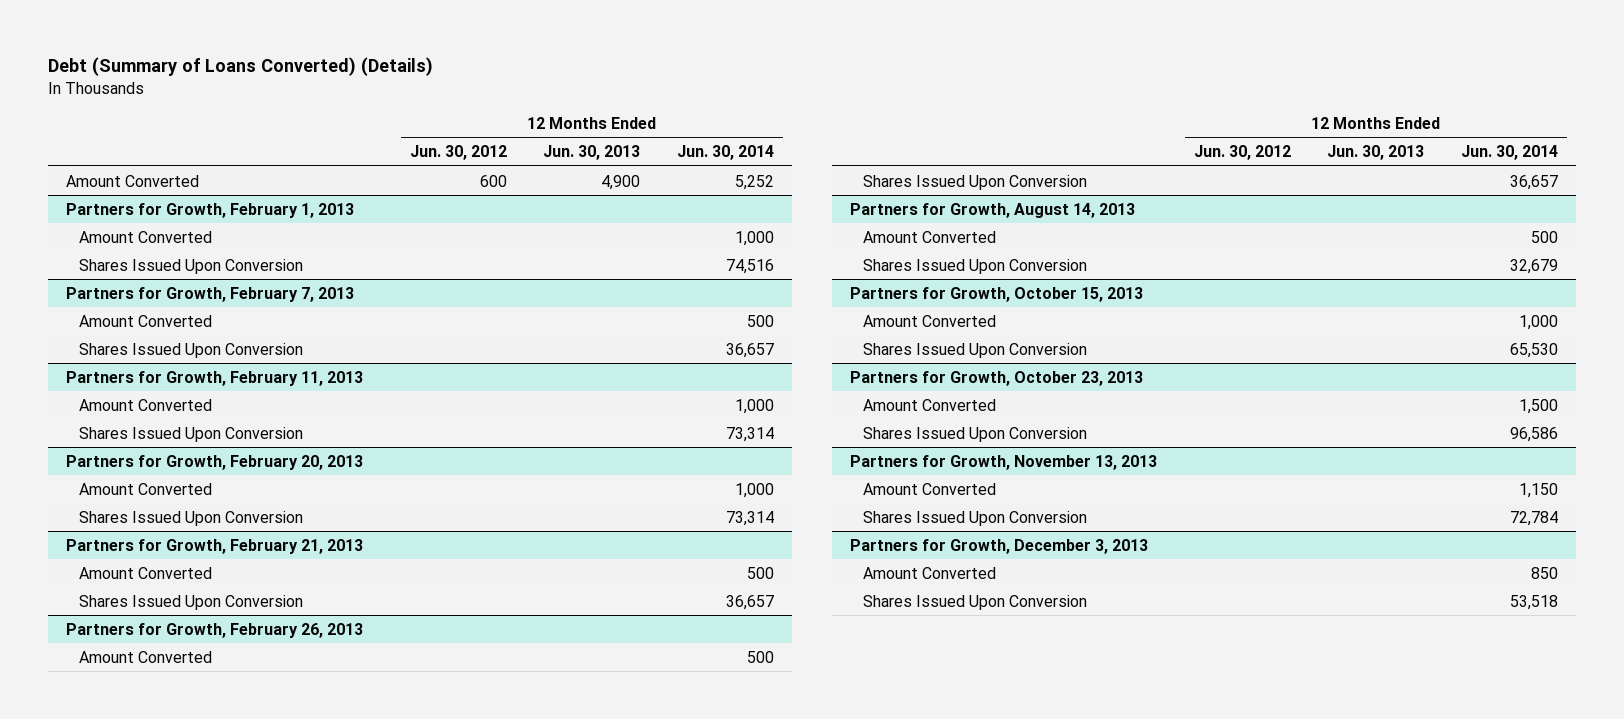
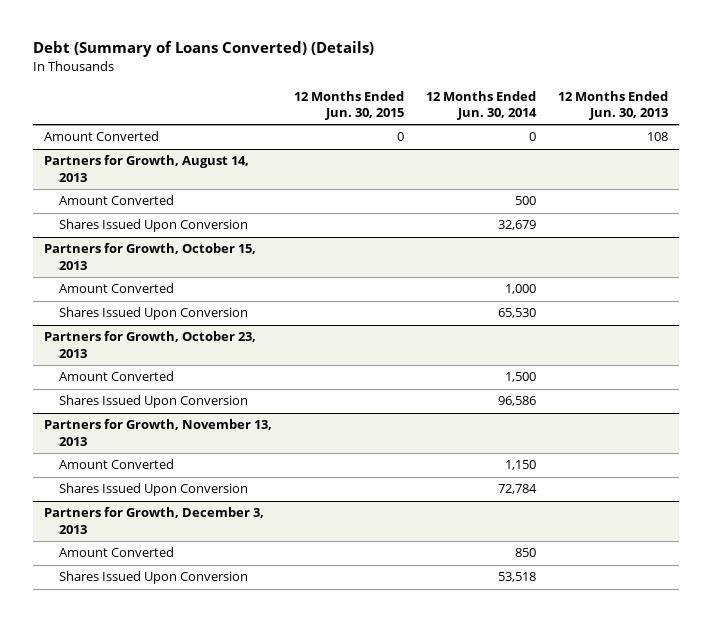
[409,145,507,161] Jun. 30, 2012 -> none
none -> [293,90,404,121] 12 Months Ended Jun. 30, 2015
[66,202,355,218] Partners for Growth, February 1, 2013 -> none
[78,230,212,243] Amount Converted -> none
[78,258,303,274] Shares Issued Upon Conversion -> none
[66,286,355,302] Partners for Growth, February 7, 2013 -> none
[78,314,212,327] Amount Converted -> none
[78,342,303,358] Shares Issued Upon Conversion -> none
[66,370,364,386] Partners for Growth, February 11, 2013 -> none
[78,398,212,411] Amount Converted -> none
[78,426,303,442] Shares Issued Upon Conversion -> none
[66,454,364,470] Partners for Growth, February 20, 2013 -> none
[78,482,212,495] Amount Converted -> none
[78,510,303,526] Shares Issued Upon Conversion -> none
[66,538,364,554] Partners for Growth, February 21, 2013 -> none
[78,566,212,579] Amount Converted -> none
[78,594,303,610] Shares Issued Upon Conversion -> none
[66,622,364,638] Partners for Growth, February 26, 2013 -> none
[78,650,212,663] Amount Converted -> none
[863,174,1088,190] Shares Issued Upon Conversion -> none
[601,174,641,190] 4,900 -> [646,132,668,142] 108
[734,174,774,190] 5,252 -> [528,132,536,142] 0

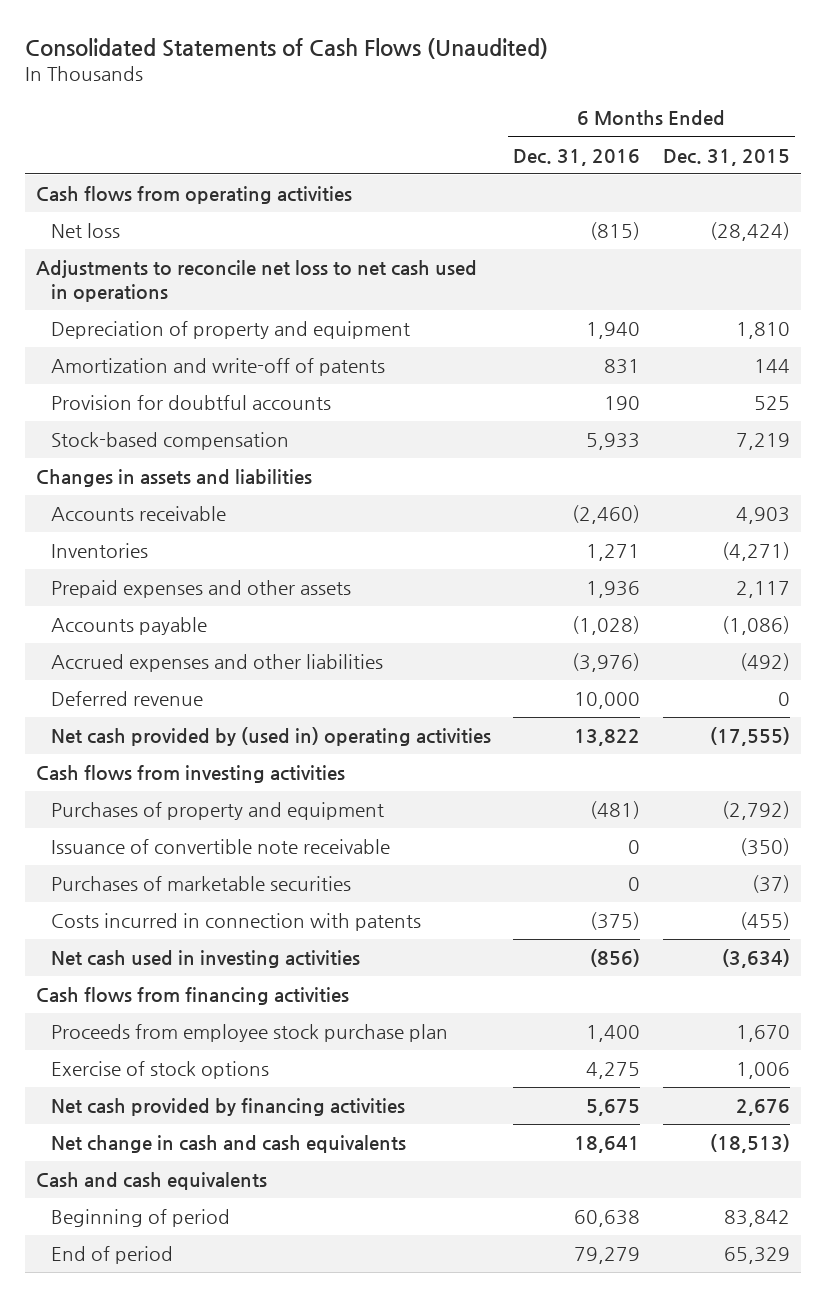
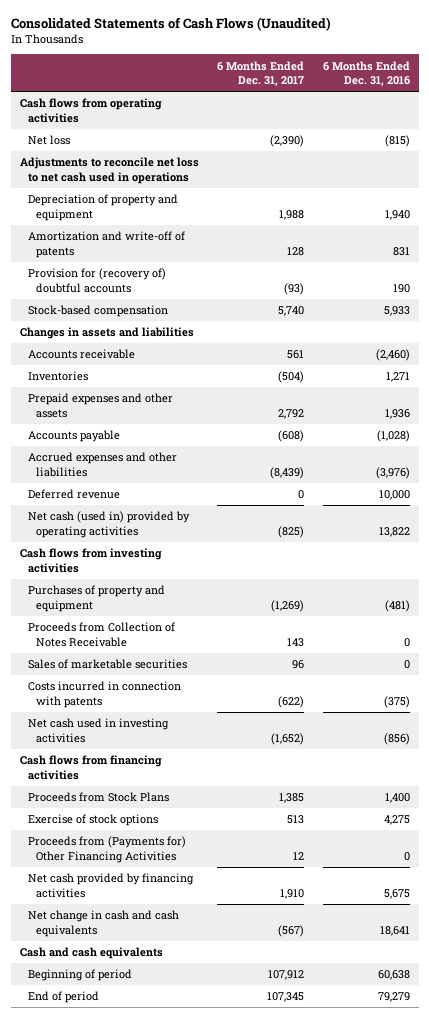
[662,148,790,166] Dec. 31, 2015 -> none
none -> [217,60,305,86] 6 Months Ended Dec. 31, 2017
[50,395,331,411] Provision for doubtful accounts -> [27,268,166,293] Provision for (recovery of) doubtful accounts
[50,727,491,747] Net cash provided by (used in) operating activities -> [27,511,190,538] Net cash (used in) provided by operating activities
[50,839,390,855] Issuance of convertible note receivable -> none
none -> [27,622,175,647] Proceeds from Collection of Notes Receivable
[50,876,351,892] Purchases of marketable securities -> [27,659,187,670] Sales of marketable securities
[50,1024,448,1043] Proceeds from employee stock purchase plan -> [27,792,169,803] Proceeds from Stock Plans
none -> [27,836,186,863] Proceeds from (Payments for) Other Financing Activities

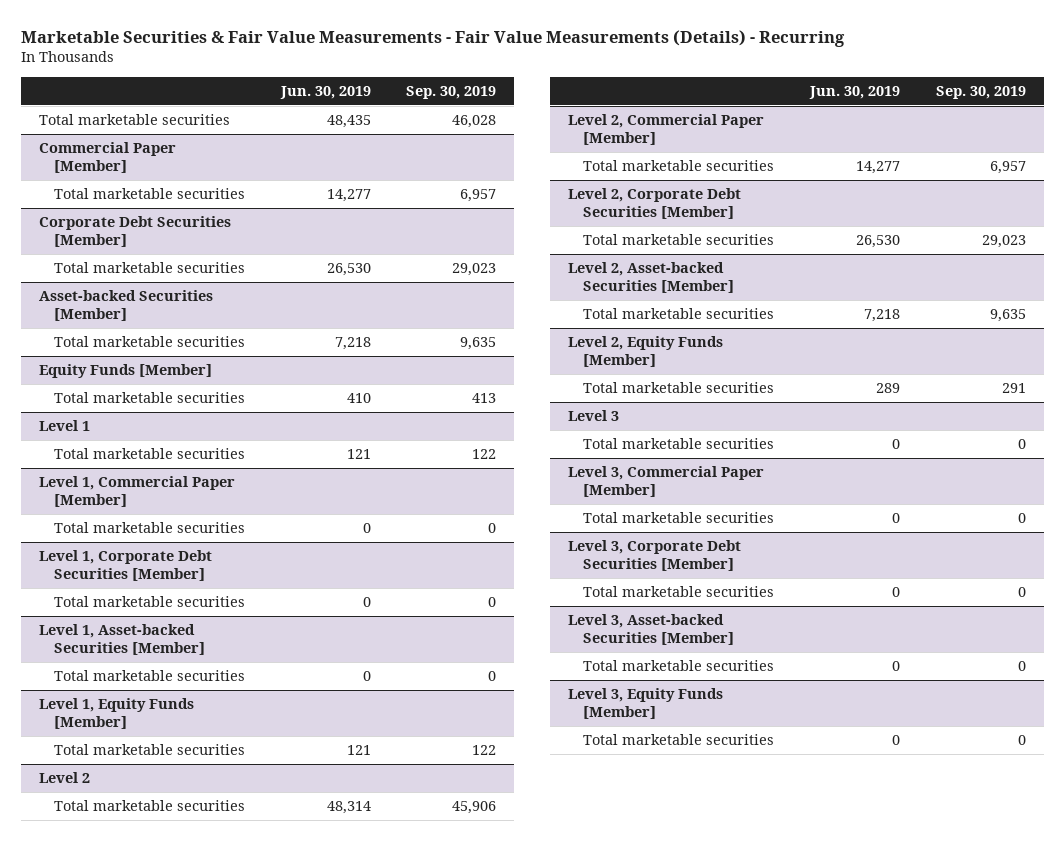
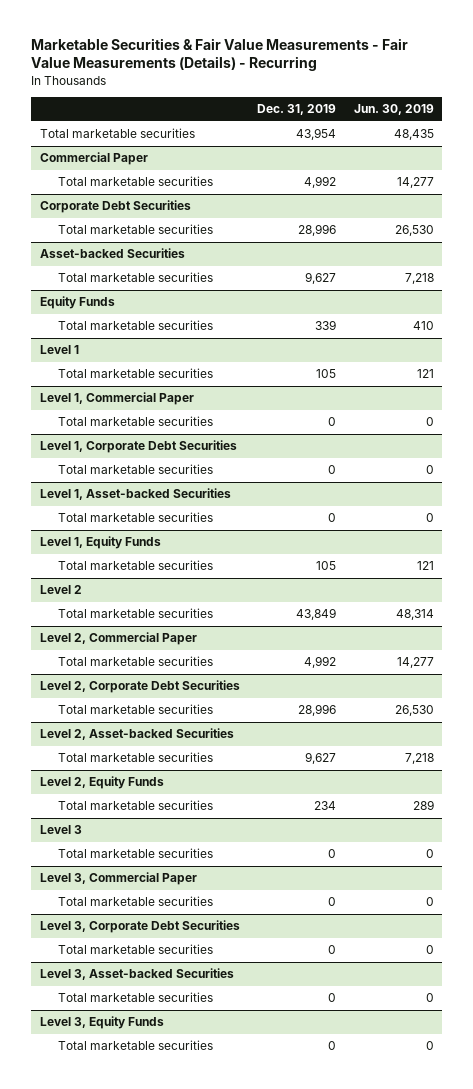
[406,85,497,99] Sep. 30, 2019 -> none
none -> [257,104,337,116] Dec. 31, 2019
[38,142,176,173] Commercial Paper [Member] -> [39,152,148,166] Commercial Paper
[38,216,231,247] Corporate Debt Securities [Member] -> [39,200,191,214] Corporate Debt Securities
[38,290,213,321] Asset-backed Securities [Member] -> [39,248,185,259] Asset-backed Securities
[38,364,212,379] Equity Funds [Member] -> [39,296,115,310] Equity Funds
[38,476,235,507] Level 1, Commercial Paper [Member] -> [39,392,194,406] Level 1, Commercial Paper
[38,550,212,581] Level 1, Corporate Debt Securities [Member] -> [39,440,237,454] Level 1, Corporate Debt Securities
[38,624,205,655] Level 1, Asset-backed Securities [Member] -> [39,488,231,501] Level 1, Asset-backed Securities
[38,698,194,729] Level 1, Equity Funds [Member] -> [39,536,161,550] Level 1, Equity Funds
[567,114,764,145] Level 2, Commercial Paper [Member] -> [39,632,197,646] Level 2, Commercial Paper
[567,188,741,219] Level 2, Corporate Debt Securities [Member] -> [39,680,240,694] Level 2, Corporate Debt Securities
[567,262,735,293] Level 2, Asset-backed Securities [Member] -> [39,728,234,741] Level 2, Asset-backed Securities
[567,336,723,367] Level 2, Equity Funds [Member] -> [39,776,164,790] Level 2, Equity Funds
[567,466,764,497] Level 3, Commercial Paper [Member] -> [39,872,197,886] Level 3, Commercial Paper
[567,540,741,571] Level 3, Corporate Debt Securities [Member] -> [39,920,240,934] Level 3, Corporate Debt Securities
[567,614,735,645] Level 3, Asset-backed Securities [Member] -> [39,968,234,981] Level 3, Asset-backed Securities
[567,688,723,719] Level 3, Equity Funds [Member] -> [39,1016,164,1030] Level 3, Equity Funds

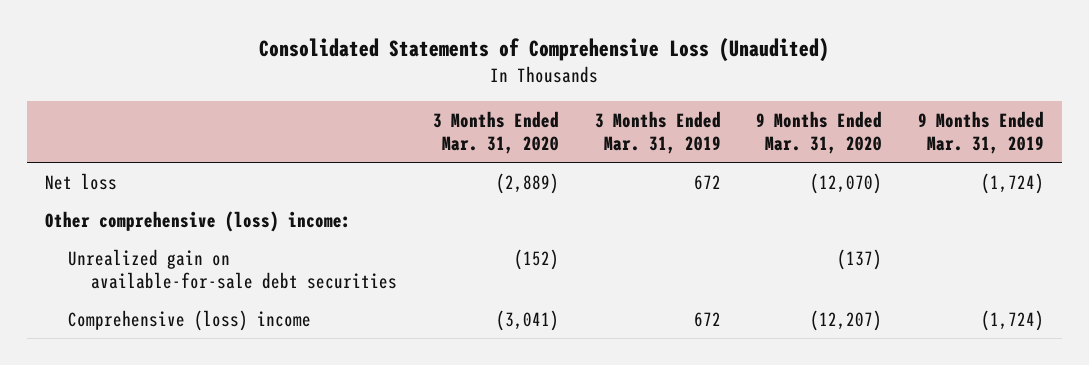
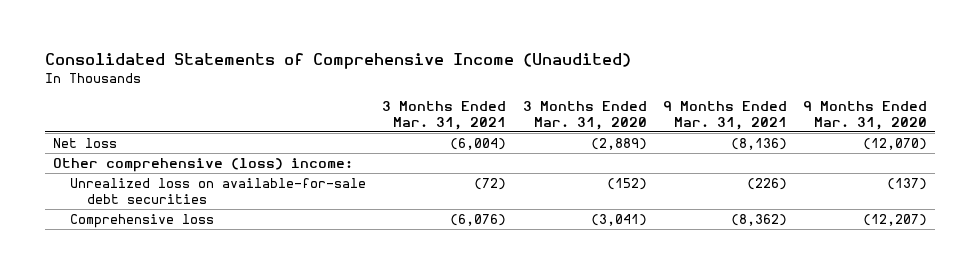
[259,38,830,63] Consolidated Statements of Comprehensive Loss (Unaudited) -> [44,53,631,70] Consolidated Statements of Comprehensive Income (Unaudited)
[594,110,721,155] 3 Months Ended Mar. 31, 2019 -> none
[918,110,1045,155] 9 Months Ended Mar. 31, 2019 -> none
none -> [382,100,507,130] 3 Months Ended Mar. 31, 2021
none -> [662,100,787,130] 9 Months Ended Mar. 31, 2021
[68,248,398,289] Unrealized gain on available-for-sale debt securities -> [69,177,366,205] Unrealized loss on available-for-sale debt securities
[68,309,312,331] Comprehensive (loss) income -> [69,213,214,228] Comprehensive loss

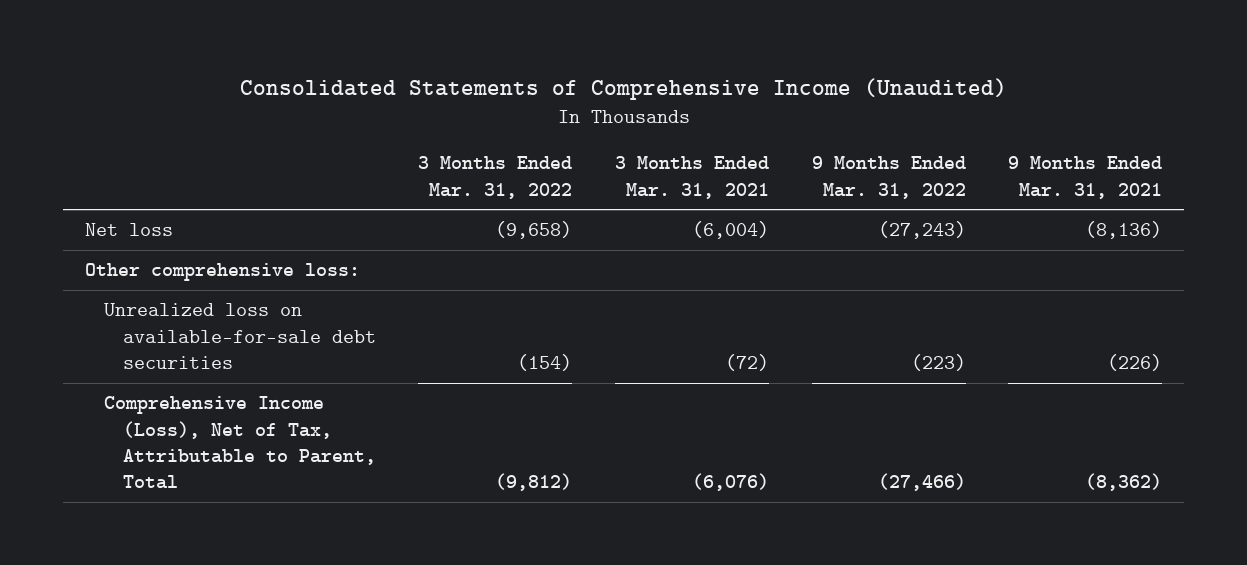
[522,100,647,130] 3 Months Ended Mar. 31, 2020 -> none
[803,100,928,130] 9 Months Ended Mar. 31, 2020 -> none
none -> [418,156,573,199] 3 Months Ended Mar. 31, 2022
none -> [811,156,966,199] 9 Months Ended Mar. 31, 2022
[52,157,353,172] Other comprehensive (loss) income: -> [84,263,360,282] Other comprehensive loss:
[69,213,214,228] Comprehensive loss -> [103,396,376,490] Comprehensive Income (Loss), Net of Tax, Attributable to Parent, Total

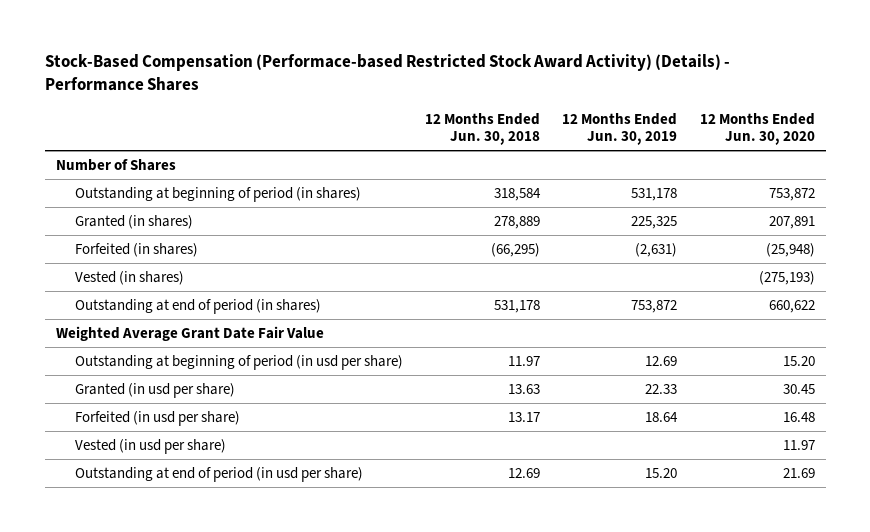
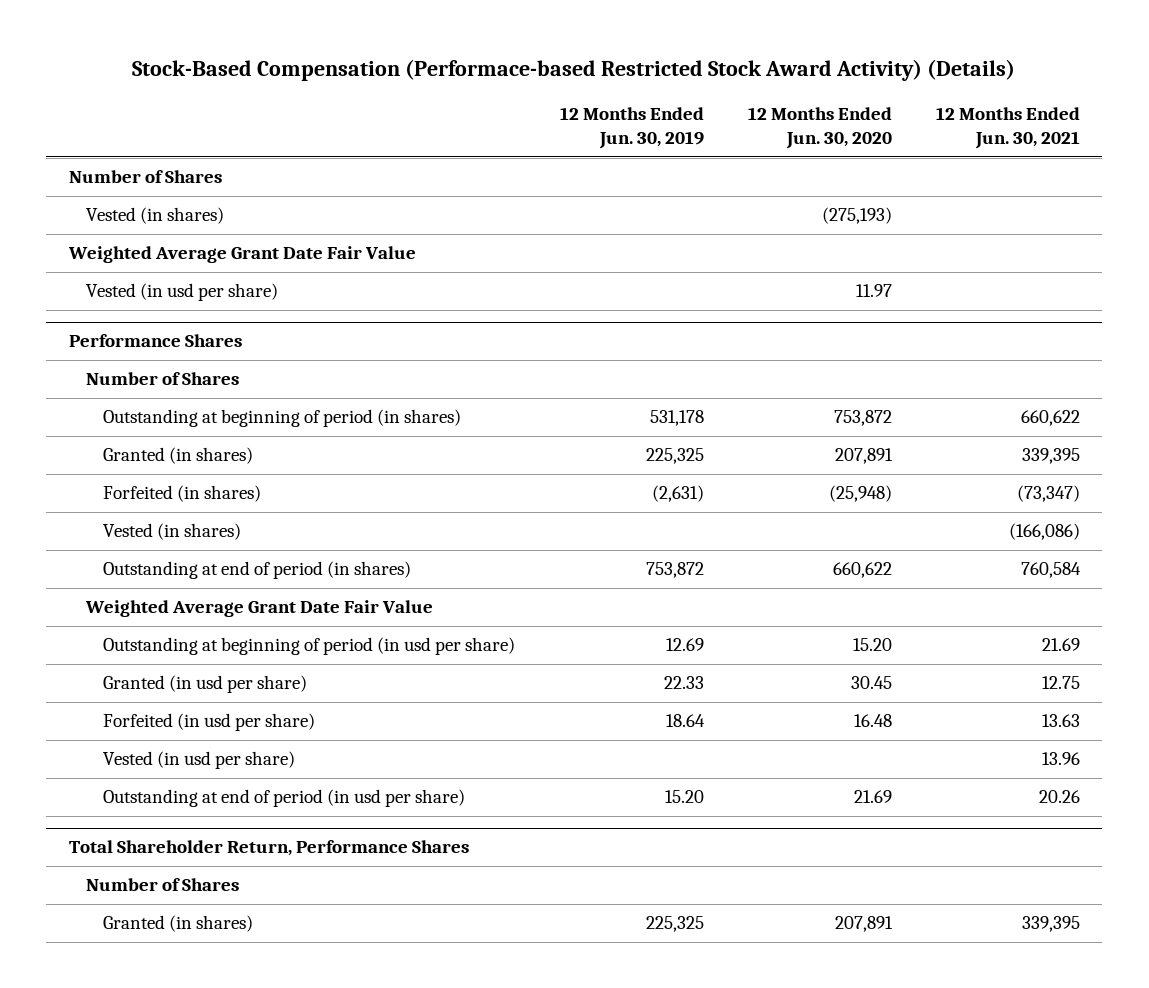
[44,54,730,92] Stock-Based Compensation (Performace-based Restricted Stock Award Activity) (Details) - Performance Shares -> [132,58,1016,81] Stock-Based Compensation (Performace-based Restricted Stock Award Activity) (Details)
[424,112,540,146] 12 Months Ended Jun. 30, 2018 -> none
none -> [936,106,1081,149] 12 Months Ended Jun. 30, 2021
[74,270,184,285] Vested (in shares) -> [85,207,224,225] Vested (in shares)
none -> [67,246,416,264] Weighted Average Grant Date Fair Value
[74,438,226,454] Vested (in usd per share) -> [85,283,278,302] Vested (in usd per share)
none -> [68,334,242,348] Performance Shares
none -> [85,372,239,386] Number of Shares
none -> [103,523,242,541] Vested (in shares)
none -> [103,751,296,770] Vested (in usd per share)
none -> [68,840,469,857] Total Shareholder Return, Performance Shares
none -> [85,878,239,892] Number of Shares
none -> [103,915,254,933] Granted (in shares)

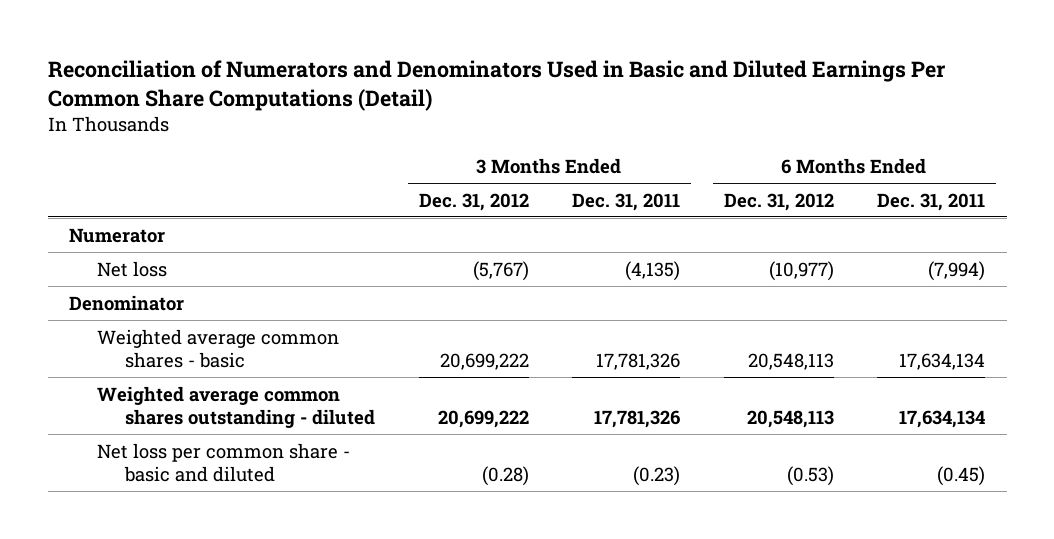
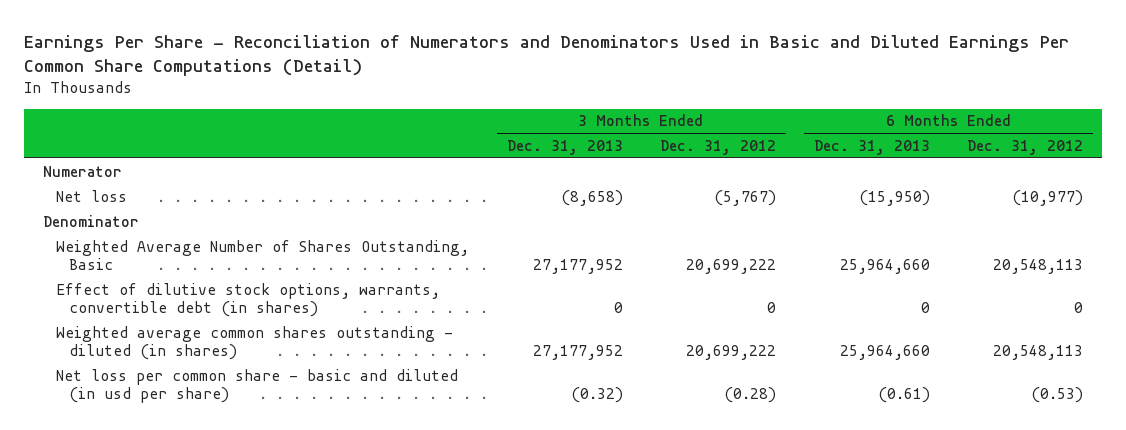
[47,59,946,111] Reconciliation of Numerators and Denominators Used in Basic and Diluted Earnings Per Common Share Computations (Detail) -> [24,35,1070,77] Earnings Per Share - Reconciliation of Numerators and Denominators Used in Basic and Diluted Earnings Per Common Share Computations (Detail)
[572,192,681,211] Dec. 31, 2011 -> none
[876,192,985,211] Dec. 31, 2011 -> none
none -> [506,139,623,155] Dec. 31, 2013
none -> [813,139,930,155] Dec. 31, 2013
[97,328,340,368] Weighted average common shares - basic -> [56,239,470,271] Weighted Average Number of Shares Outstanding, Basic
none -> [56,282,441,318] Effect of dilutive stock options, warrants, convertible debt (in shares)
[97,385,376,428] Weighted average common shares outstanding - diluted -> [56,325,454,361] Weighted average common shares outstanding - diluted (in shares)
[97,442,351,482] Net loss per common share - basic and diluted -> [56,368,459,404] Net loss per common share - basic and diluted (in usd per share)

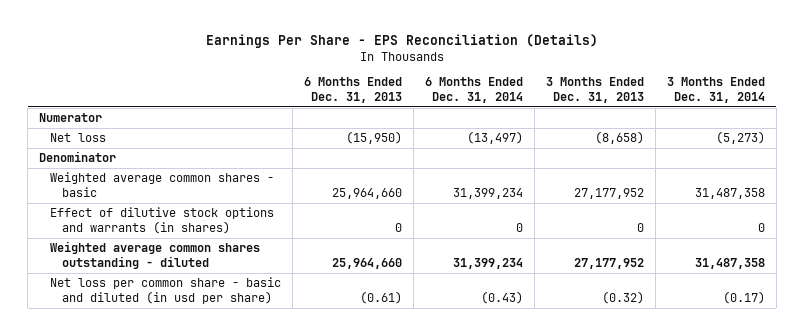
[24,35,1070,77] Earnings Per Share - Reconciliation of Numerators and Denominators Used in Basic and Diluted Earnings Per Common Share Computations (Detail) -> [205,34,598,49] Earnings Per Share - EPS Reconciliation (Details)
[660,139,777,155] Dec. 31, 2012 -> none
[967,139,1084,155] Dec. 31, 2012 -> none
none -> [425,77,524,103] 6 Months Ended Dec. 31, 2014
none -> [666,77,765,103] 3 Months Ended Dec. 31, 2014
[56,239,470,271] Weighted Average Number of Shares Outstanding, Basic -> [50,172,275,197] Weighted average common shares - basic
[56,282,441,318] Effect of dilutive stock options, warrants, convertible debt (in shares) -> [50,207,275,234] Effect of dilutive stock options and warrants (in shares)
[56,325,454,361] Weighted average common shares outstanding - diluted (in shares) -> [50,241,261,269] Weighted average common shares outstanding - diluted

